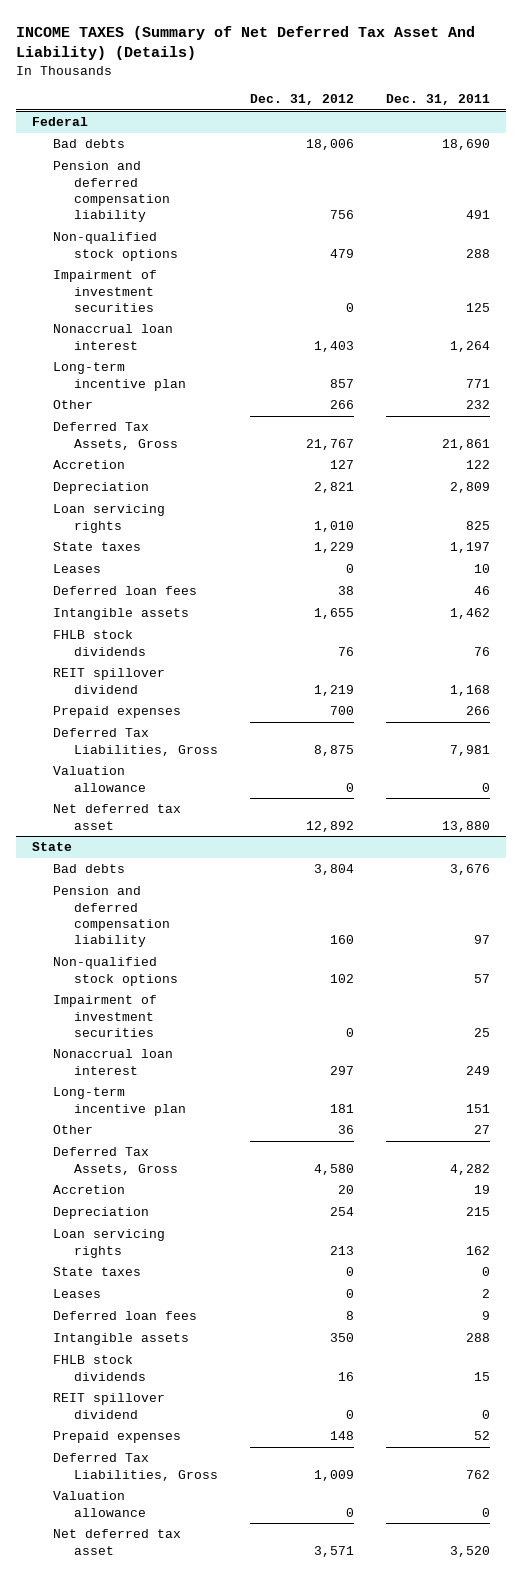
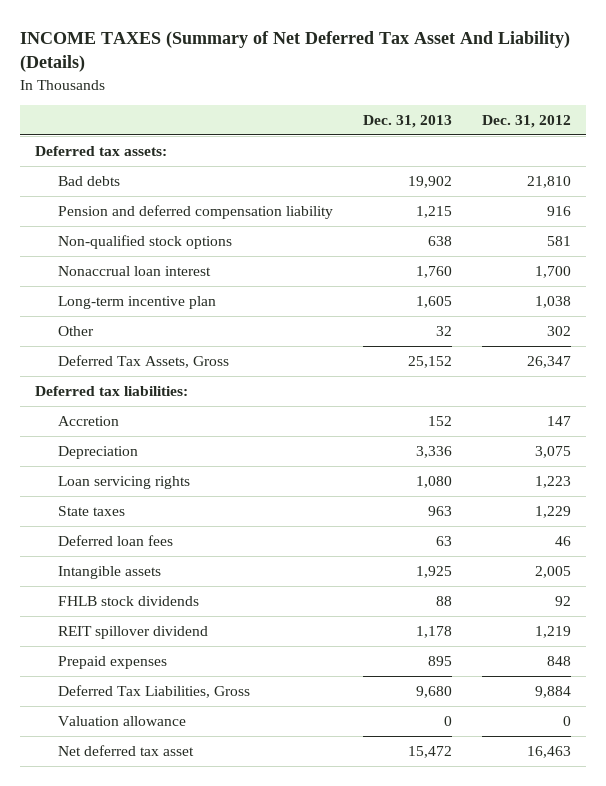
[385,94,490,106] Dec. 31, 2011 -> none
none -> [363,115,453,129] Dec. 31, 2013
[32,117,89,127] Federal -> none
[52,270,157,312] Impairment of investment securities -> none
none -> [34,145,167,156] Deferred tax assets:
[305,139,354,151] 18,006 -> [527,175,572,188] 21,810
[329,210,354,220] 756 -> [547,205,572,216] 916
[329,248,354,258] 479 -> [547,235,572,246] 581
[313,340,354,352] 1,403 -> [535,265,572,278] 1,700
[329,378,354,388] 857 -> [535,295,572,308] 1,038
[329,400,354,410] 266 -> [547,325,572,336] 302
[305,438,354,450] 21,767 -> [527,355,572,368] 26,347
none -> [34,385,188,396] Deferred tax liabilities:
[329,460,354,470] 127 -> [547,415,572,426] 147
[313,482,354,494] 2,821 -> [535,445,572,458] 3,075
[313,520,354,532] 1,010 -> [535,475,572,488] 1,223
[52,564,101,574] Leases -> none
[337,586,354,596] 38 -> [555,535,572,546] 46
[313,608,354,620] 1,655 -> [535,565,572,578] 2,005
[337,646,354,656] 76 -> [555,595,572,606] 92
[52,766,146,792] Valuation allowance -> none
[52,804,181,830] Net deferred tax asset -> none
[32,842,73,852] State -> none
[52,864,125,874] Bad debts -> none
[52,886,170,948] Pension and deferred compensation liability -> none
[52,957,178,986] Non-qualified stock options -> none
[52,995,157,1037] Impairment of investment securities -> none
[52,1049,173,1075] Nonaccrual loan interest -> none
[52,1087,186,1116] Long-term incentive plan -> none
[52,1125,93,1135] Other -> none
[52,1147,178,1175] Deferred Tax Assets, Gross -> none
[52,1185,125,1195] Accretion -> none
[52,1207,149,1220] Depreciation -> none
[52,1229,165,1258] Loan servicing rights -> none
[52,1267,141,1277] State taxes -> none
[52,1289,101,1299] Leases -> none
[52,1311,197,1321] Deferred loan fees -> none
[52,1333,189,1346] Intangible assets -> none
[52,1355,146,1381] FHLB stock dividends -> none
[52,1393,165,1419] REIT spillover dividend -> none
[52,1431,181,1444] Prepaid expenses -> none
[52,1453,218,1481] Deferred Tax Liabilities, Gross -> none
[329,706,354,716] 700 -> [547,655,572,666] 848
[313,744,354,756] 8,875 -> [535,685,572,698] 9,884
[313,1545,354,1557] 3,571 -> [527,745,572,758] 16,463

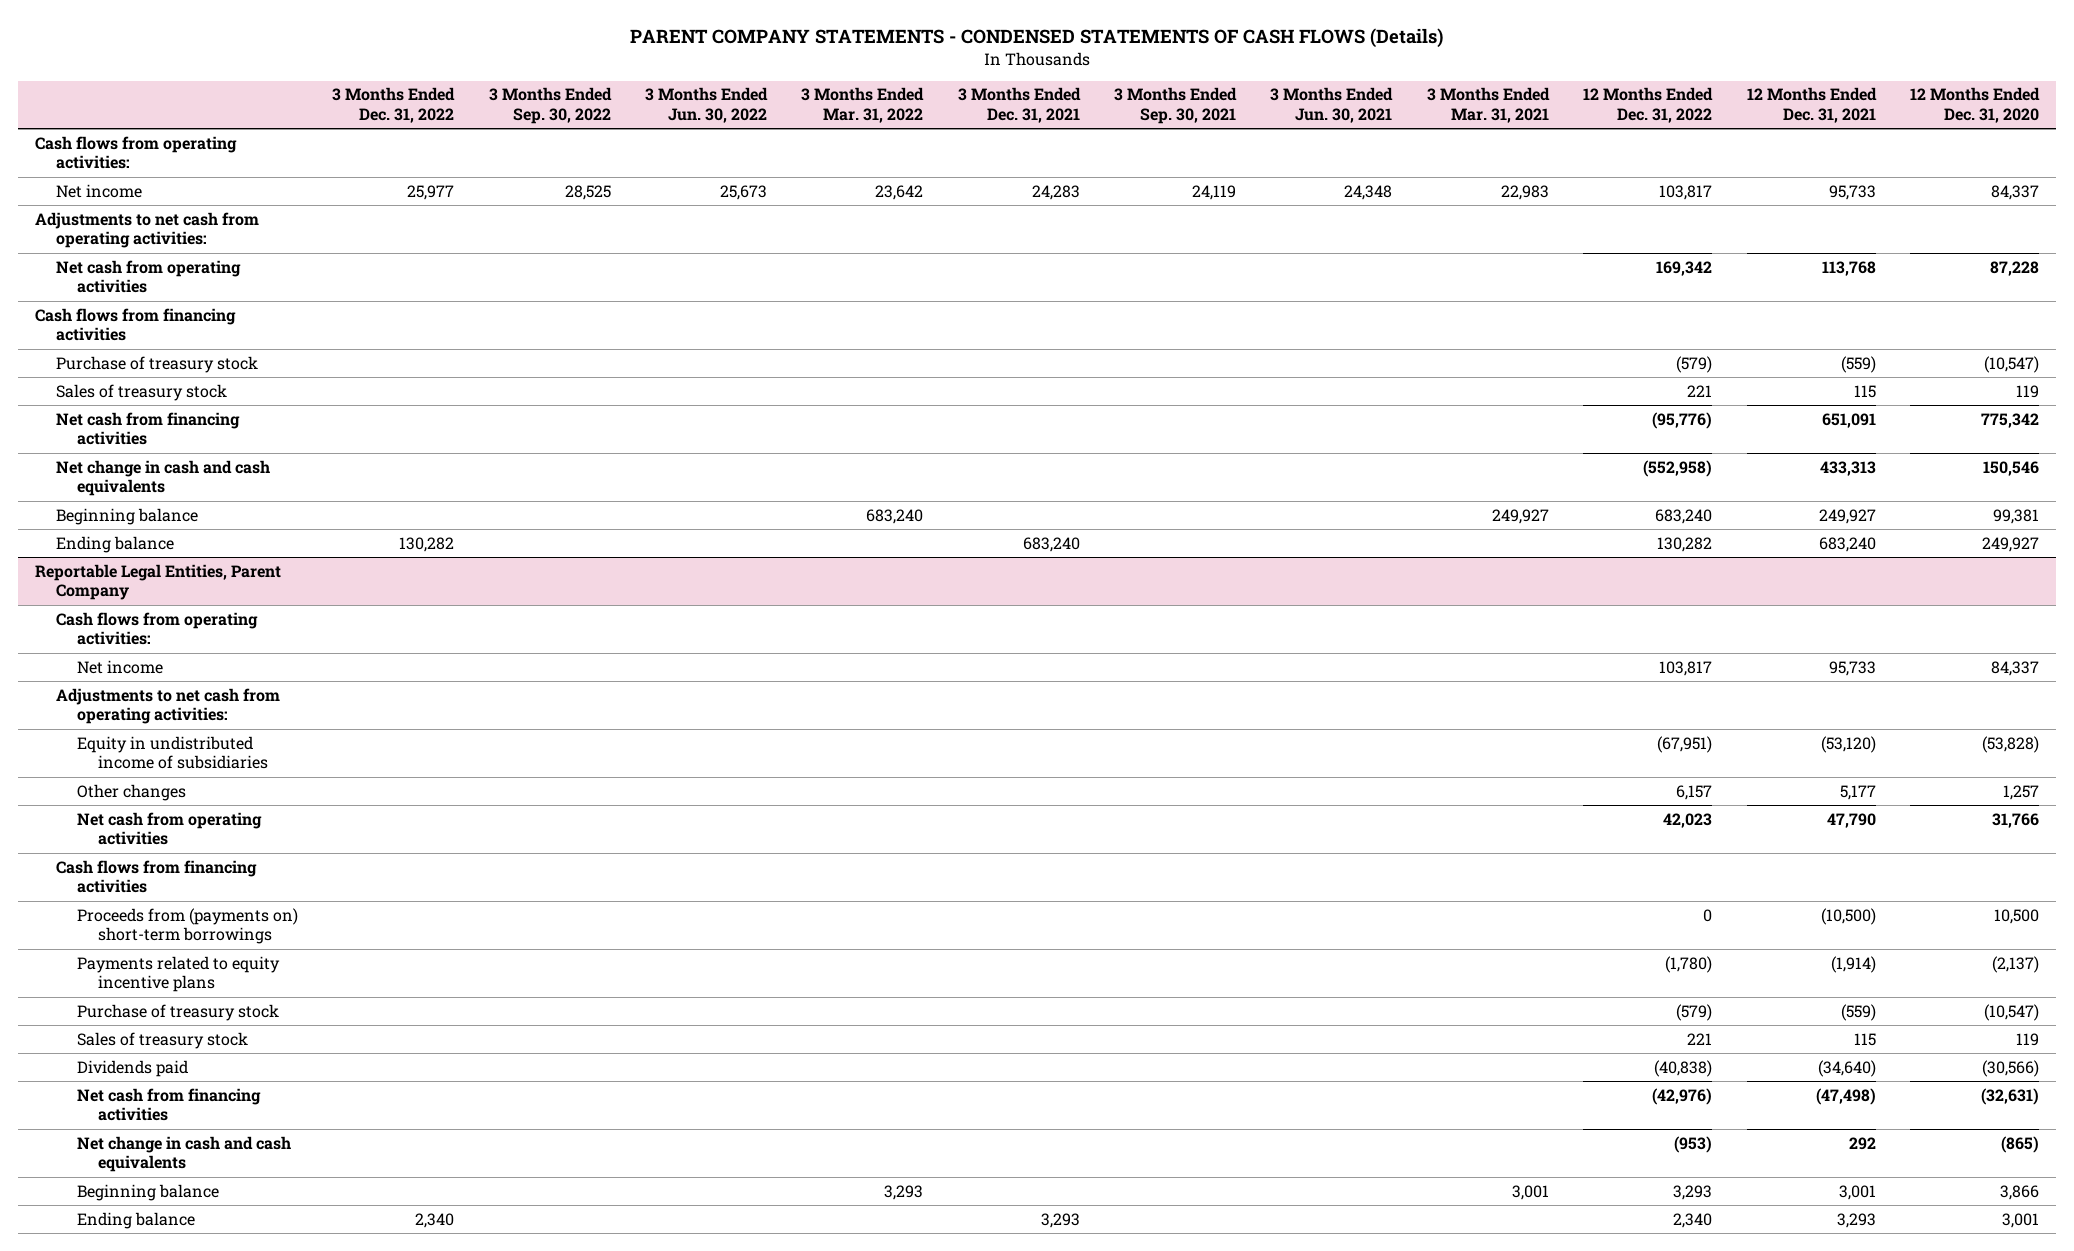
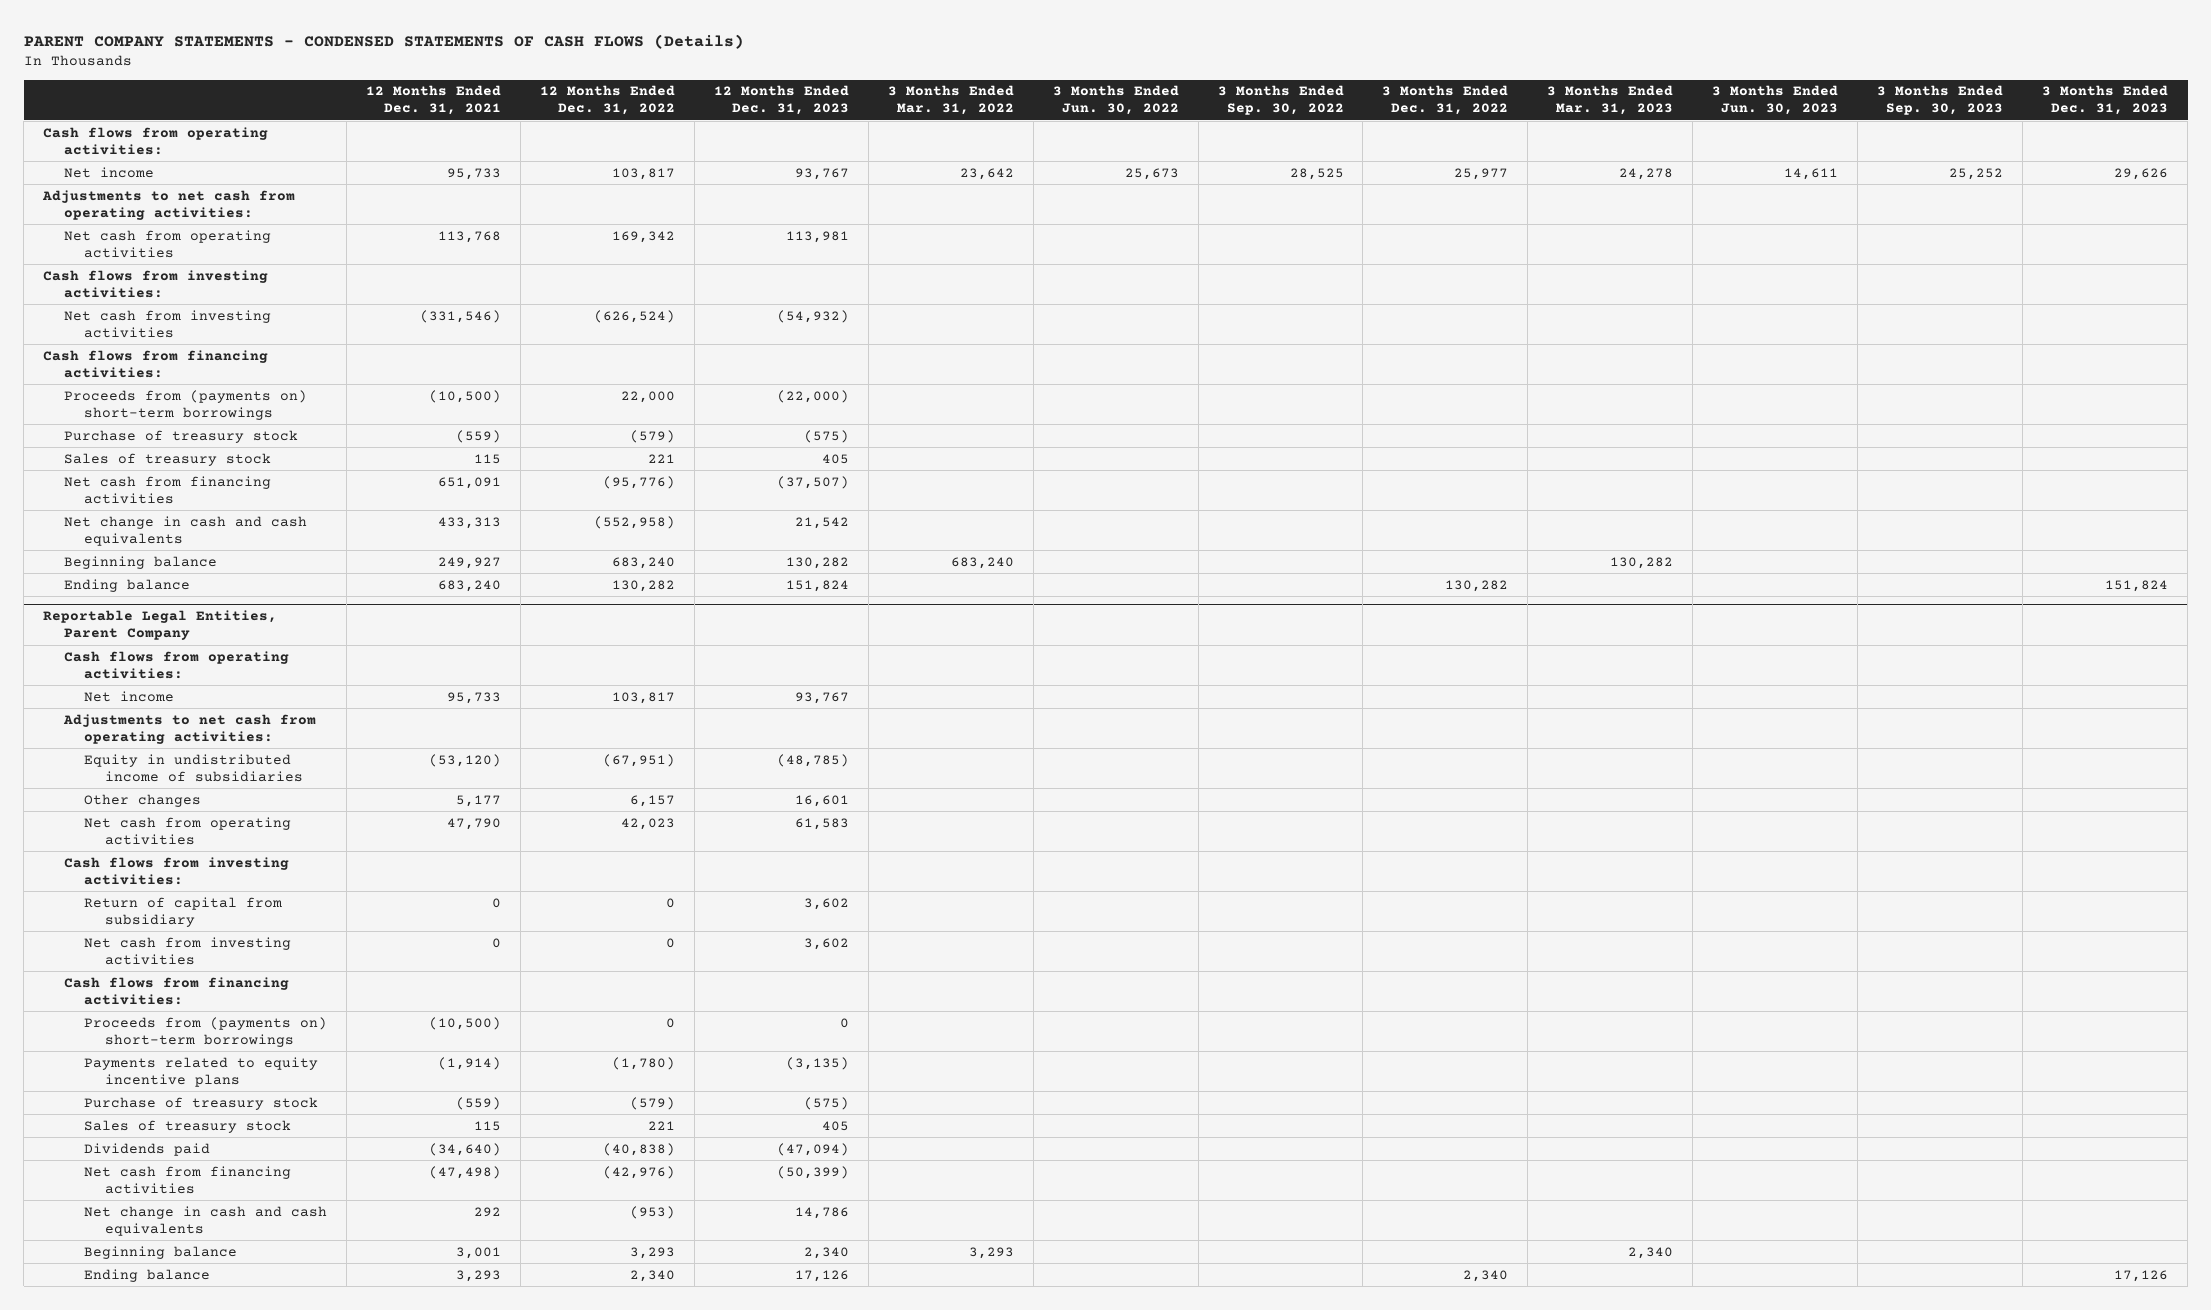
[957,87,1081,123] 3 Months Ended Dec. 31, 2021 -> none
[1114,87,1238,124] 3 Months Ended Sep. 30, 2021 -> none
[1270,87,1394,123] 3 Months Ended Jun. 30, 2021 -> none
[1426,87,1550,123] 3 Months Ended Mar. 31, 2021 -> none
[1909,87,2040,123] 12 Months Ended Dec. 31, 2020 -> none
none -> [713,85,849,116] 12 Months Ended Dec. 31, 2023
none -> [1547,85,1674,116] 3 Months Ended Mar. 31, 2023
none -> [1712,85,1839,116] 3 Months Ended Jun. 30, 2023
none -> [1877,85,2004,116] 3 Months Ended Sep. 30, 2023
none -> [2042,85,2169,116] 3 Months Ended Dec. 31, 2023
none -> [42,269,268,298] Cash flows from investing activities:
none -> [63,309,271,338] Net cash from investing activities
[35,307,237,342] Cash flows from financing activities -> [42,349,268,378] Cash flows from financing activities:
none -> [63,389,307,420] Proceeds from (payments on) short-term borrowings
none -> [63,856,289,885] Cash flows from investing activities:
none -> [84,896,283,927] Return of capital from subsidiary
none -> [84,936,292,965] Net cash from investing activities
[56,859,258,894] Cash flows from financing activities -> [63,976,289,1005] Cash flows from financing activities:

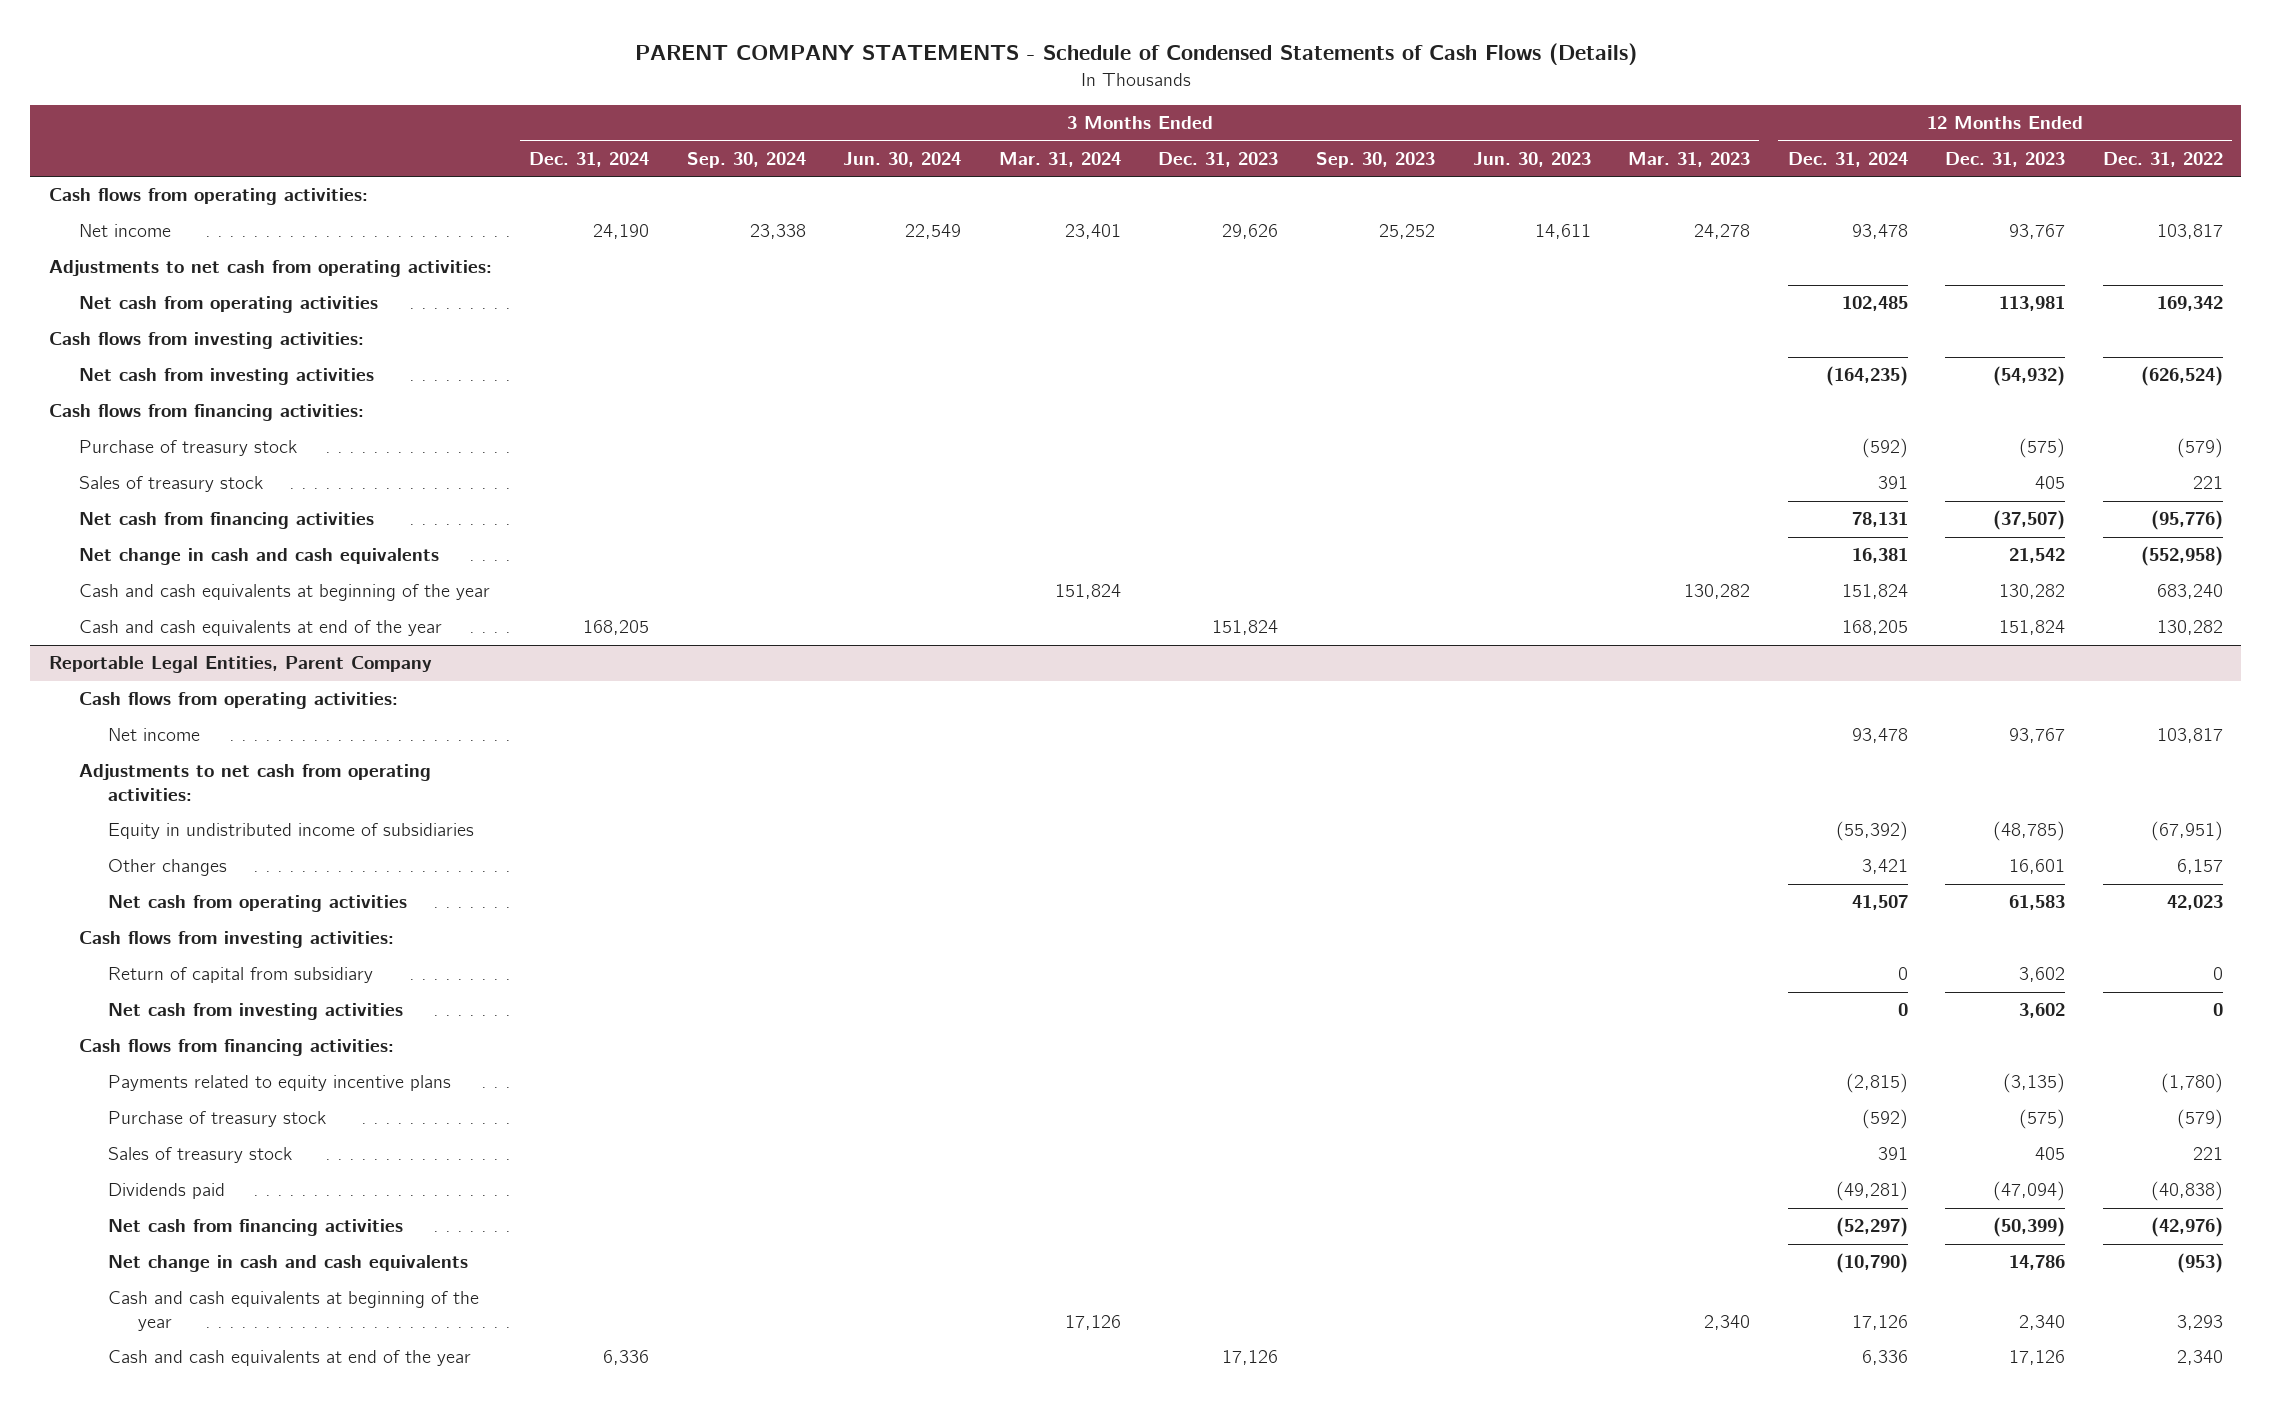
[23,33,744,49] PARENT COMPANY STATEMENTS - CONDENSED STATEMENTS OF CASH FLOWS (Details) -> [634,42,1637,65] PARENT COMPANY STATEMENTS - Schedule of Condensed Statements of Cash Flows (Details)
[365,85,501,116] 12 Months Ended Dec. 31, 2021 -> none
[887,85,1014,116] 3 Months Ended Mar. 31, 2022 -> none
[1052,85,1179,116] 3 Months Ended Jun. 30, 2022 -> none
[1217,85,1344,116] 3 Months Ended Sep. 30, 2022 -> none
[1382,85,1509,116] 3 Months Ended Dec. 31, 2022 -> none
none -> [529,152,650,168] Dec. 31, 2024
none -> [686,152,806,169] Sep. 30, 2024
none -> [843,152,962,168] Jun. 30, 2024
none -> [998,152,1121,168] Mar. 31, 2024
none -> [1787,152,1908,168] Dec. 31, 2024
[63,389,307,420] Proceeds from (payments on) short-term borrowings -> none
[63,555,217,569] Beginning balance -> [78,584,490,602] Cash and cash equivalents at beginning of the year
[63,578,190,592] Ending balance -> [78,620,442,637] Cash and cash equivalents at end of the year
[84,1016,328,1047] Proceeds from (payments on) short-term borrowings -> none
[84,1245,238,1259] Beginning balance -> [108,1291,480,1331] Cash and cash equivalents at beginning of the year
[84,1268,211,1282] Ending balance -> [108,1350,472,1367] Cash and cash equivalents at end of the year

